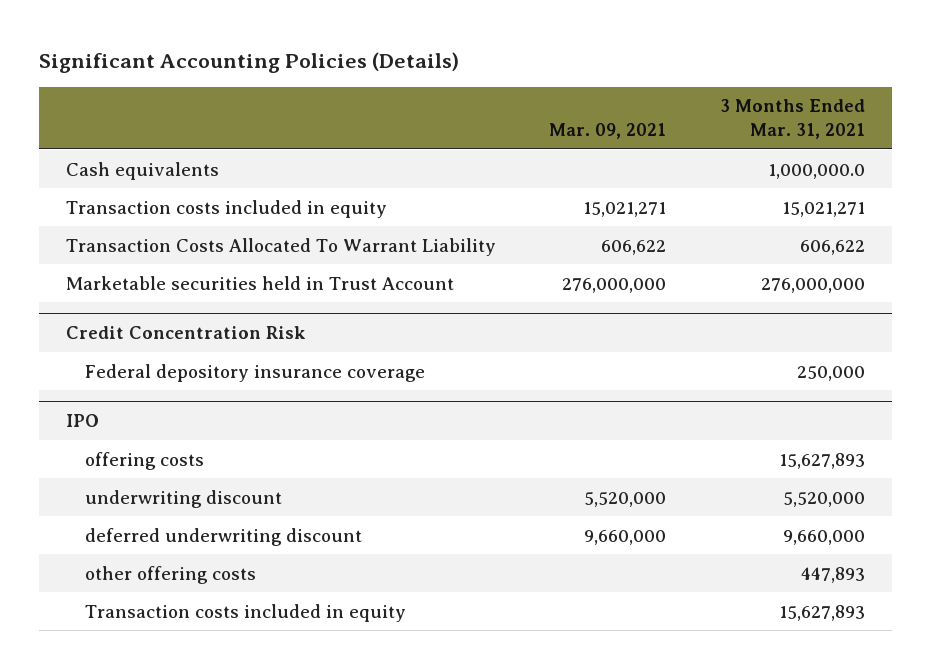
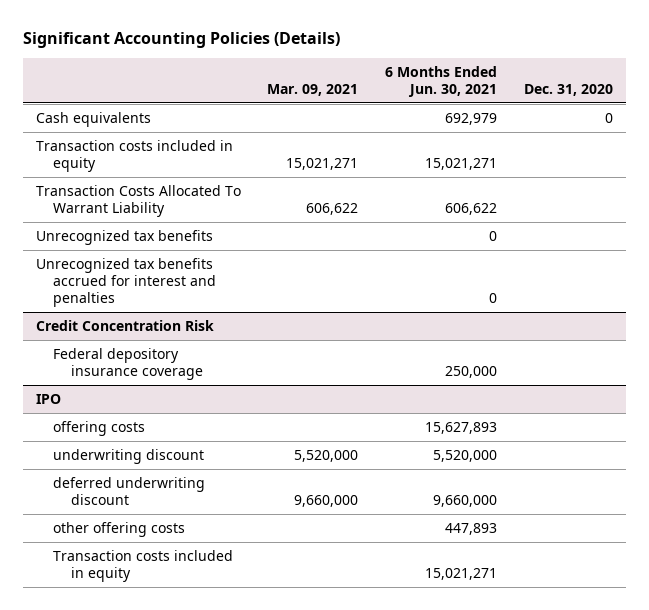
[719,99,865,140] 3 Months Ended Mar. 31, 2021 -> none
none -> [385,65,498,97] 6 Months Ended Jun. 30, 2021
none -> [523,83,613,96] Dec. 31, 2020
[65,275,454,290] Marketable securities held in Trust Account -> none
none -> [35,229,213,245] Unrecognized tax benefits
none -> [35,257,217,308] Unrecognized tax benefits accrued for interest and penalties

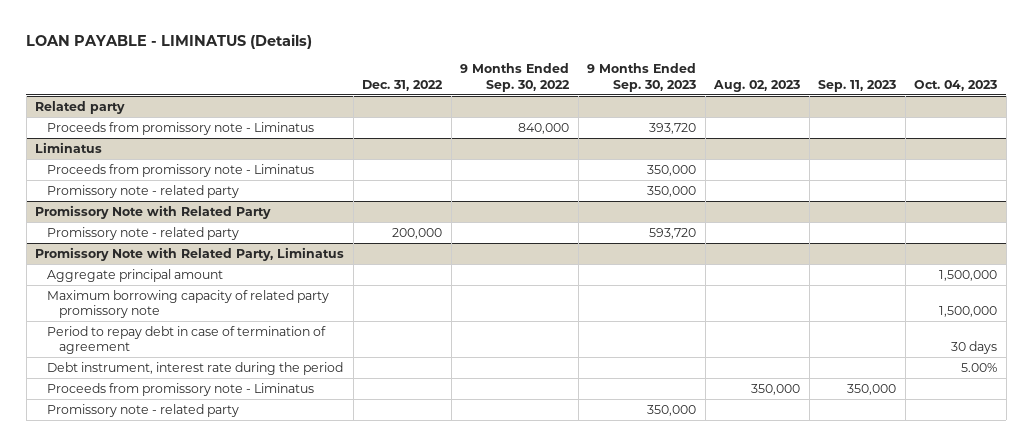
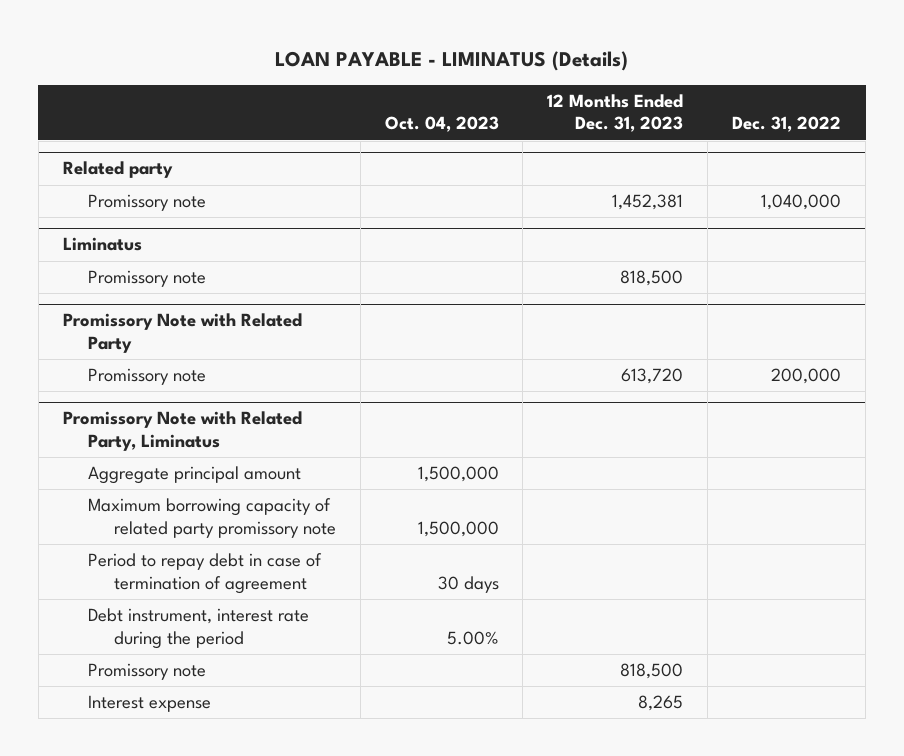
[460,63,571,92] 9 Months Ended Sep. 30, 2022 -> none
[587,63,697,92] 9 Months Ended Sep. 30, 2023 -> none
[713,79,801,92] Aug. 02, 2023 -> none
[818,79,897,92] Sep. 11, 2023 -> none
none -> [547,93,684,133] 12 Months Ended Dec. 31, 2023
[46,121,314,135] Proceeds from promissory note - Liminatus -> none
none -> [88,194,207,212] Promissory note
[46,163,314,177] Proceeds from promissory note - Liminatus -> none
[46,184,239,198] Promissory note - related party -> [88,270,207,288] Promissory note
[46,226,239,240] Promissory note - related party -> [88,368,207,386] Promissory note
[46,382,314,396] Proceeds from promissory note - Liminatus -> none
[46,403,239,417] Promissory note - related party -> [88,663,207,681] Promissory note
none -> [88,695,212,713] Interest expense

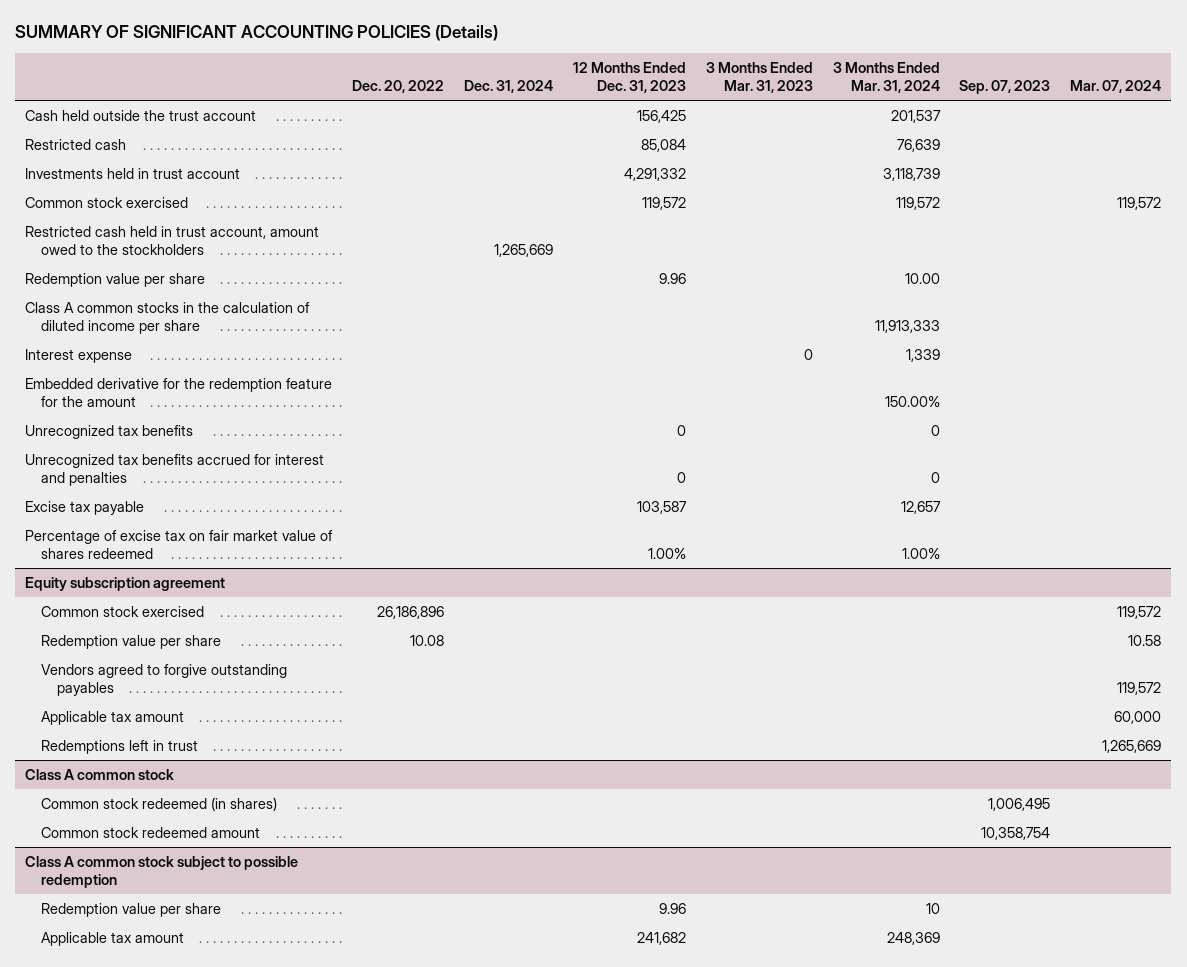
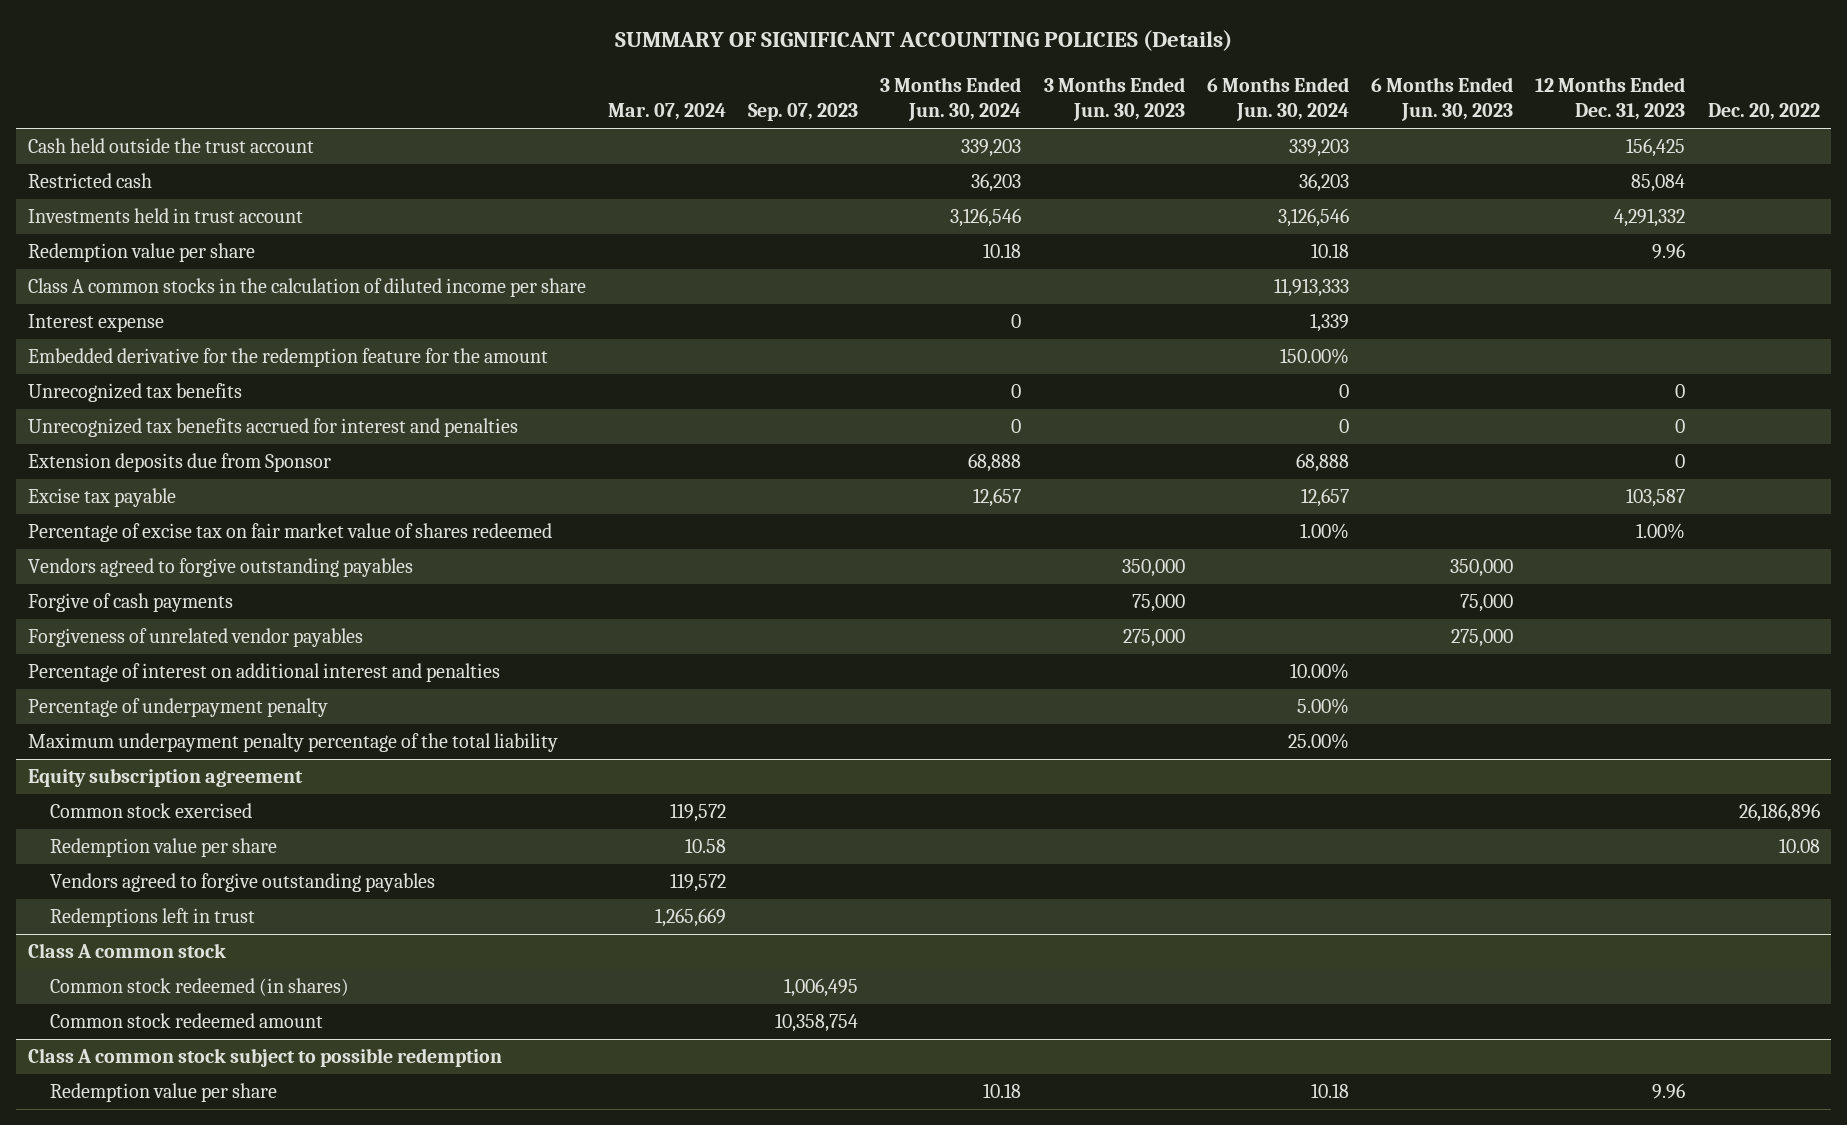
[464,79,554,93] Dec. 31, 2024 -> none
[705,61,813,93] 3 Months Ended Mar. 31, 2023 -> none
[832,61,940,93] 3 Months Ended Mar. 31, 2024 -> none
none -> [880,76,1022,122] 3 Months Ended Jun. 30, 2024
none -> [1043,76,1185,122] 3 Months Ended Jun. 30, 2023
none -> [1206,76,1349,122] 6 Months Ended Jun. 30, 2024
none -> [1371,76,1514,122] 6 Months Ended Jun. 30, 2023
[25,197,189,209] Common stock exercised -> none
[25,226,320,256] Restricted cash held in trust account, amount owed to the stockholders -> none
none -> [27,453,331,473] Extension deposits due from Sponsor
none -> [27,558,413,578] Vendors agreed to forgive outstanding payables
none -> [27,593,233,613] Forgive of cash payments
none -> [27,628,363,648] Forgiveness of unrelated vendor payables
none -> [27,663,500,683] Percentage of interest on additional interest and penalties
none -> [27,698,328,718] Percentage of underpayment penalty
none -> [27,733,558,753] Maximum underpayment penalty percentage of the total liability
[41,711,185,726] Applicable tax amount -> none
[41,932,185,947] Applicable tax amount -> none

